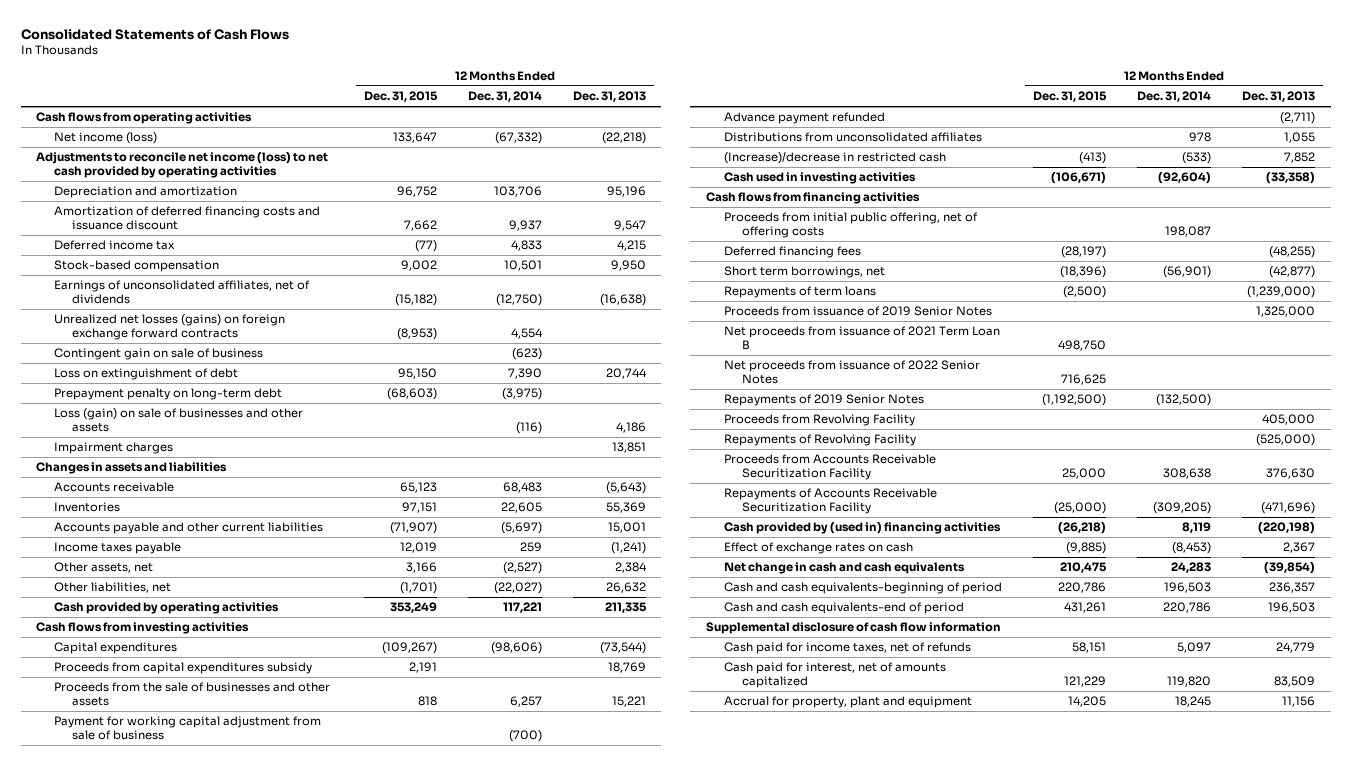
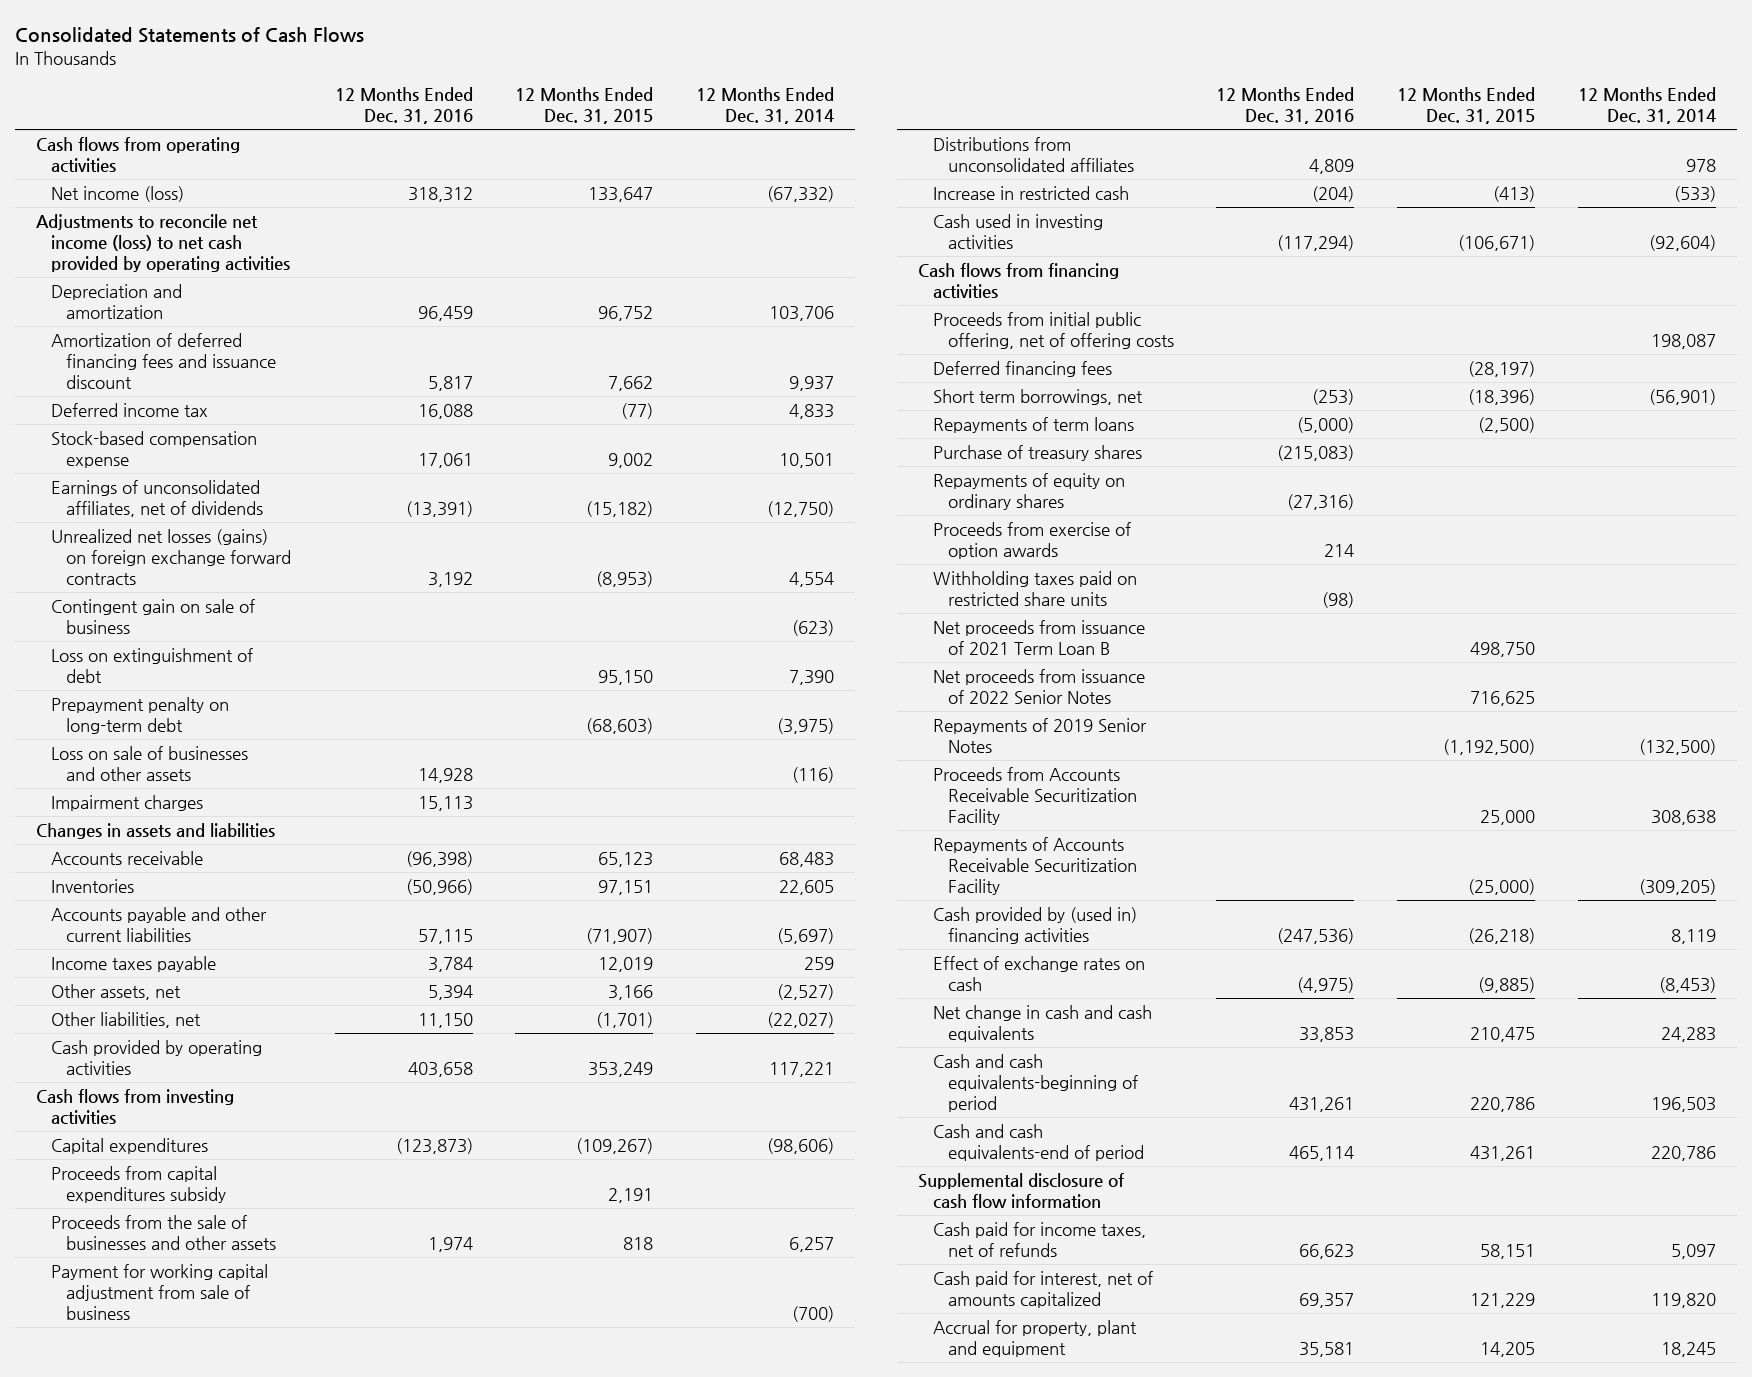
[572,91,646,103] Dec. 31, 2013 -> none
none -> [334,86,473,125] 12 Months Ended Dec. 31, 2016
[54,206,321,231] Amortization of deferred financing costs and issuance discount -> [51,332,276,389] Amortization of deferred financing fees and issuance discount
[54,260,220,273] Stock-based compensation -> [51,430,258,468] Stock-based compensation expense
[54,408,304,433] Loss (gain) on sale of businesses and other assets -> [51,745,249,781] Loss on sale of businesses and other assets
[723,112,885,125] Advance payment refunded -> none
[723,152,946,165] (Increase)/decrease in restricted cash -> [933,185,1130,200] Increase in restricted cash
[723,306,992,317] Proceeds from issuance of 2019 Senior Notes -> none
none -> [933,444,1143,461] Purchase of treasury shares
none -> [933,472,1126,510] Repayments of equity on ordinary shares
none -> [933,521,1132,559] Proceeds from exercise of option awards
none -> [933,570,1138,606] Withholding taxes paid on restricted share units
[723,414,915,427] Proceeds from Revolving Facility -> none
[723,434,916,447] Repayments of Revolving Facility -> none

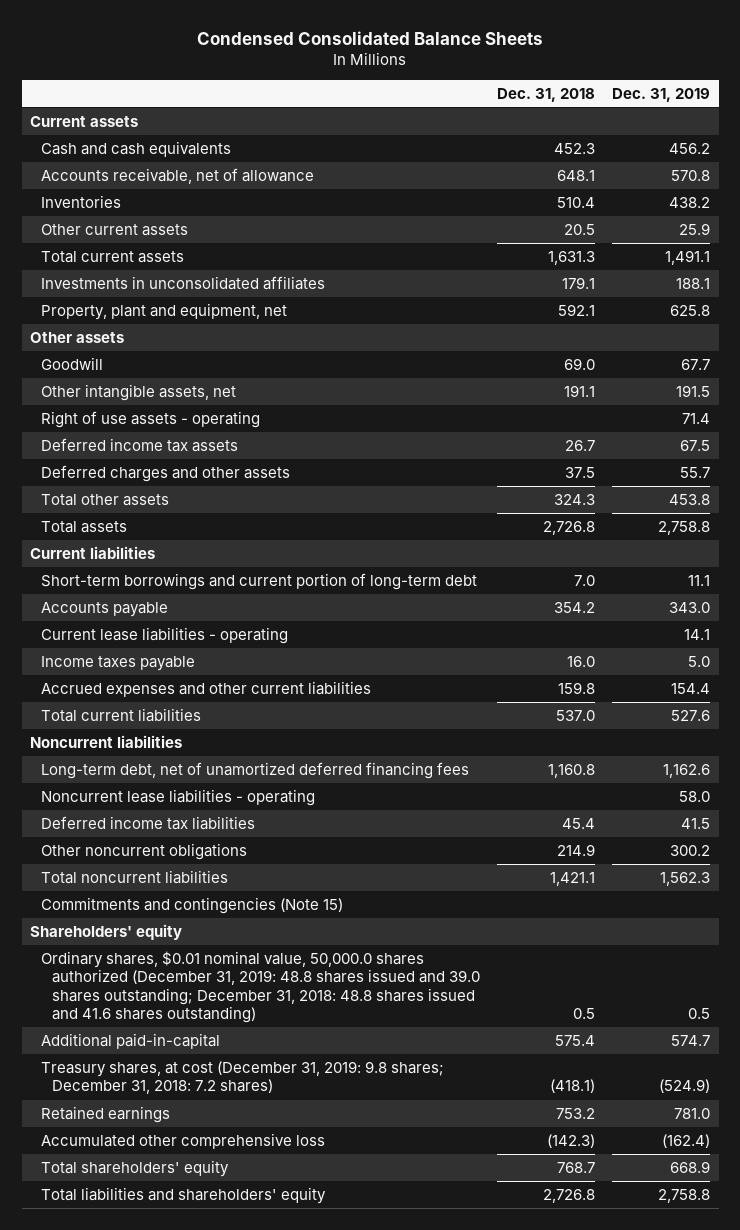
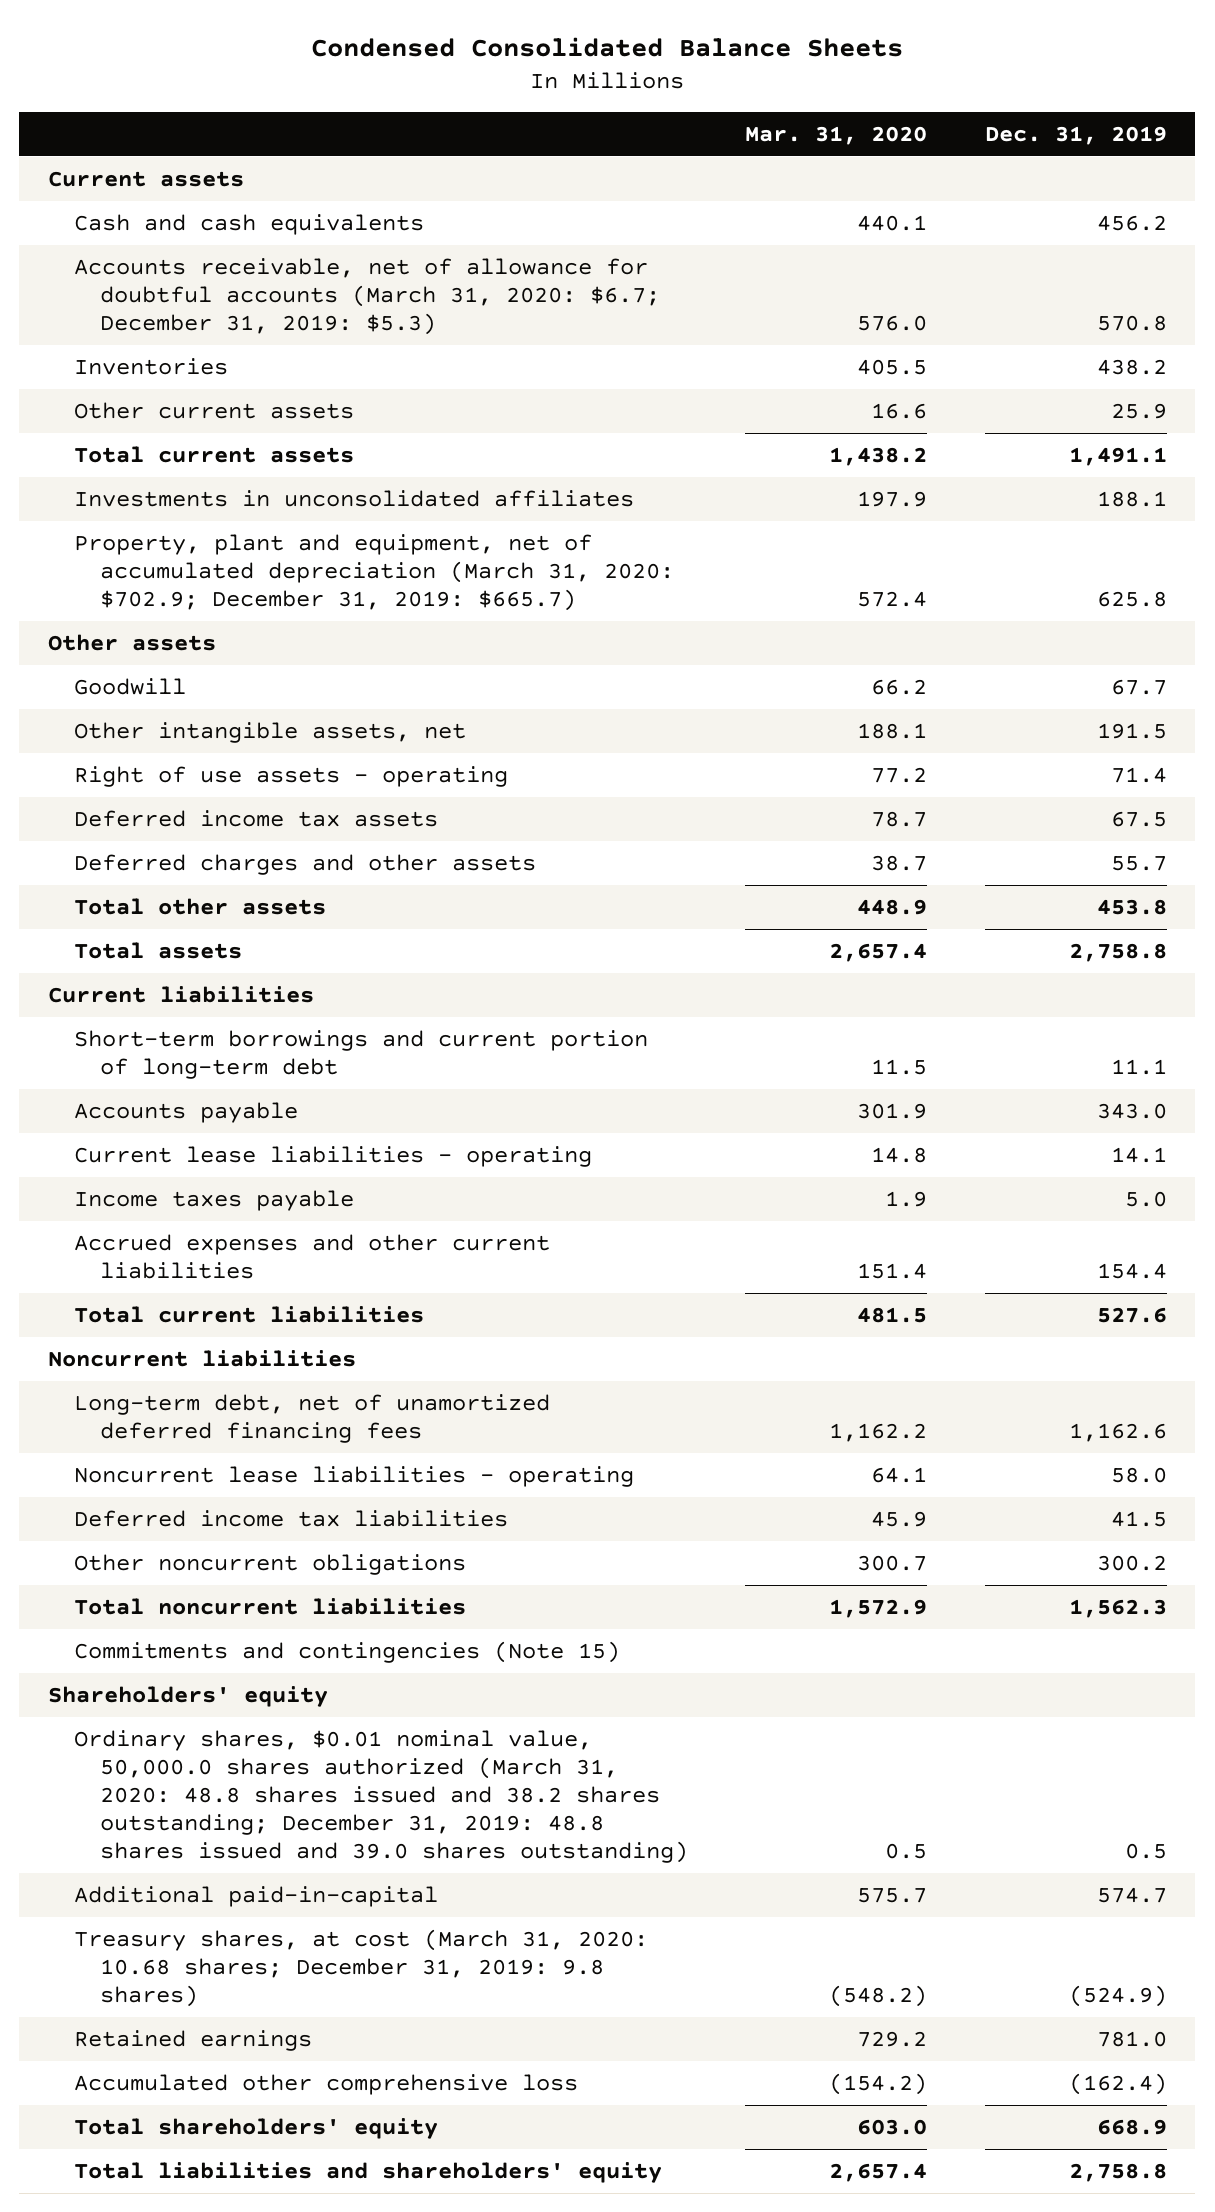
[497,87,596,102] Dec. 31, 2018 -> none
none -> [745,125,928,145] Mar. 31, 2020
[41,168,315,185] Accounts receivable, net of allowance -> [74,257,661,335] Accounts receivable, net of allowance for doubtful accounts (March 31, 2020: $6.7; December 31, 2019: $5.3)
[41,303,288,321] Property, plant and equipment, net -> [74,533,675,611] Property, plant and equipment, net of accumulated depreciation (March 31, 2020: $702.9; December 31, 2019: $665.7)
[41,951,481,1024] Ordinary shares, $0.01 nominal value, 50,000.0 shares authorized (December 31, 2019: 48.8 shares issued and 39.0 shares outstanding; December 31, 2018: 48.8 shares issued and 41.6 shares outstanding) -> [74,1729,689,1863] Ordinary shares, $0.01 nominal value, 50,000.0 shares authorized (March 31, 2020: 48.8 shares issued and 38.2 shares outstanding; December 31, 2019: 48.8 shares issued and 39.0 shares outstanding)
[41,1061,445,1095] Treasury shares, at cost (December 31, 2019: 9.8 shares; December 31, 2018: 7.2 shares) -> [74,1928,649,2007] Treasury shares, at cost (March 31, 2020: 10.68 shares; December 31, 2019: 9.8 shares)

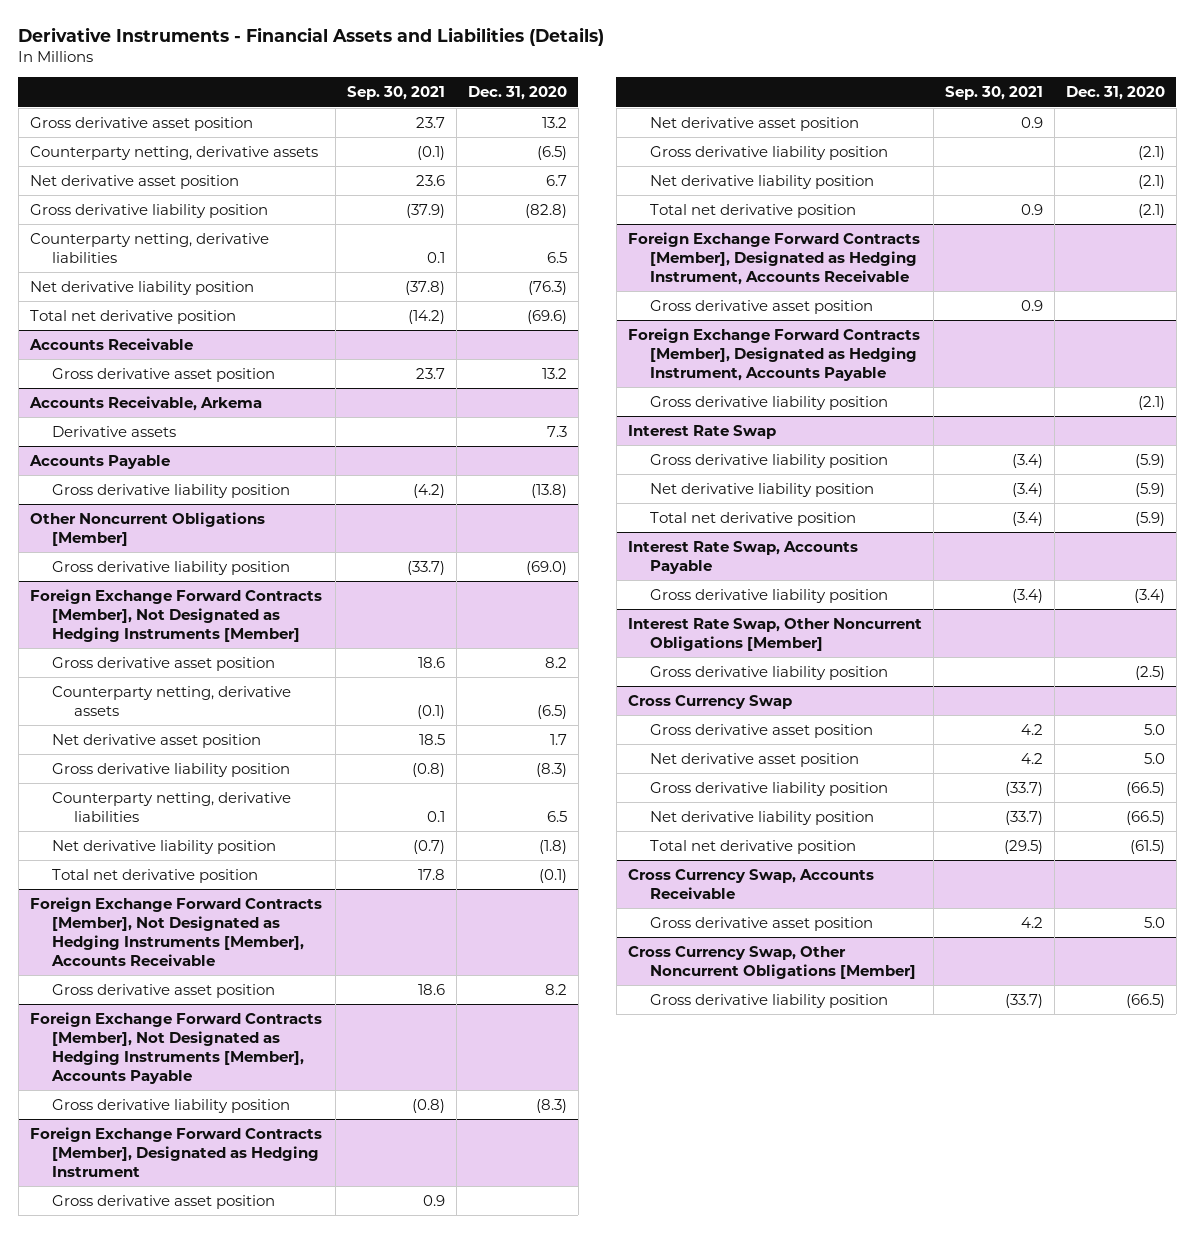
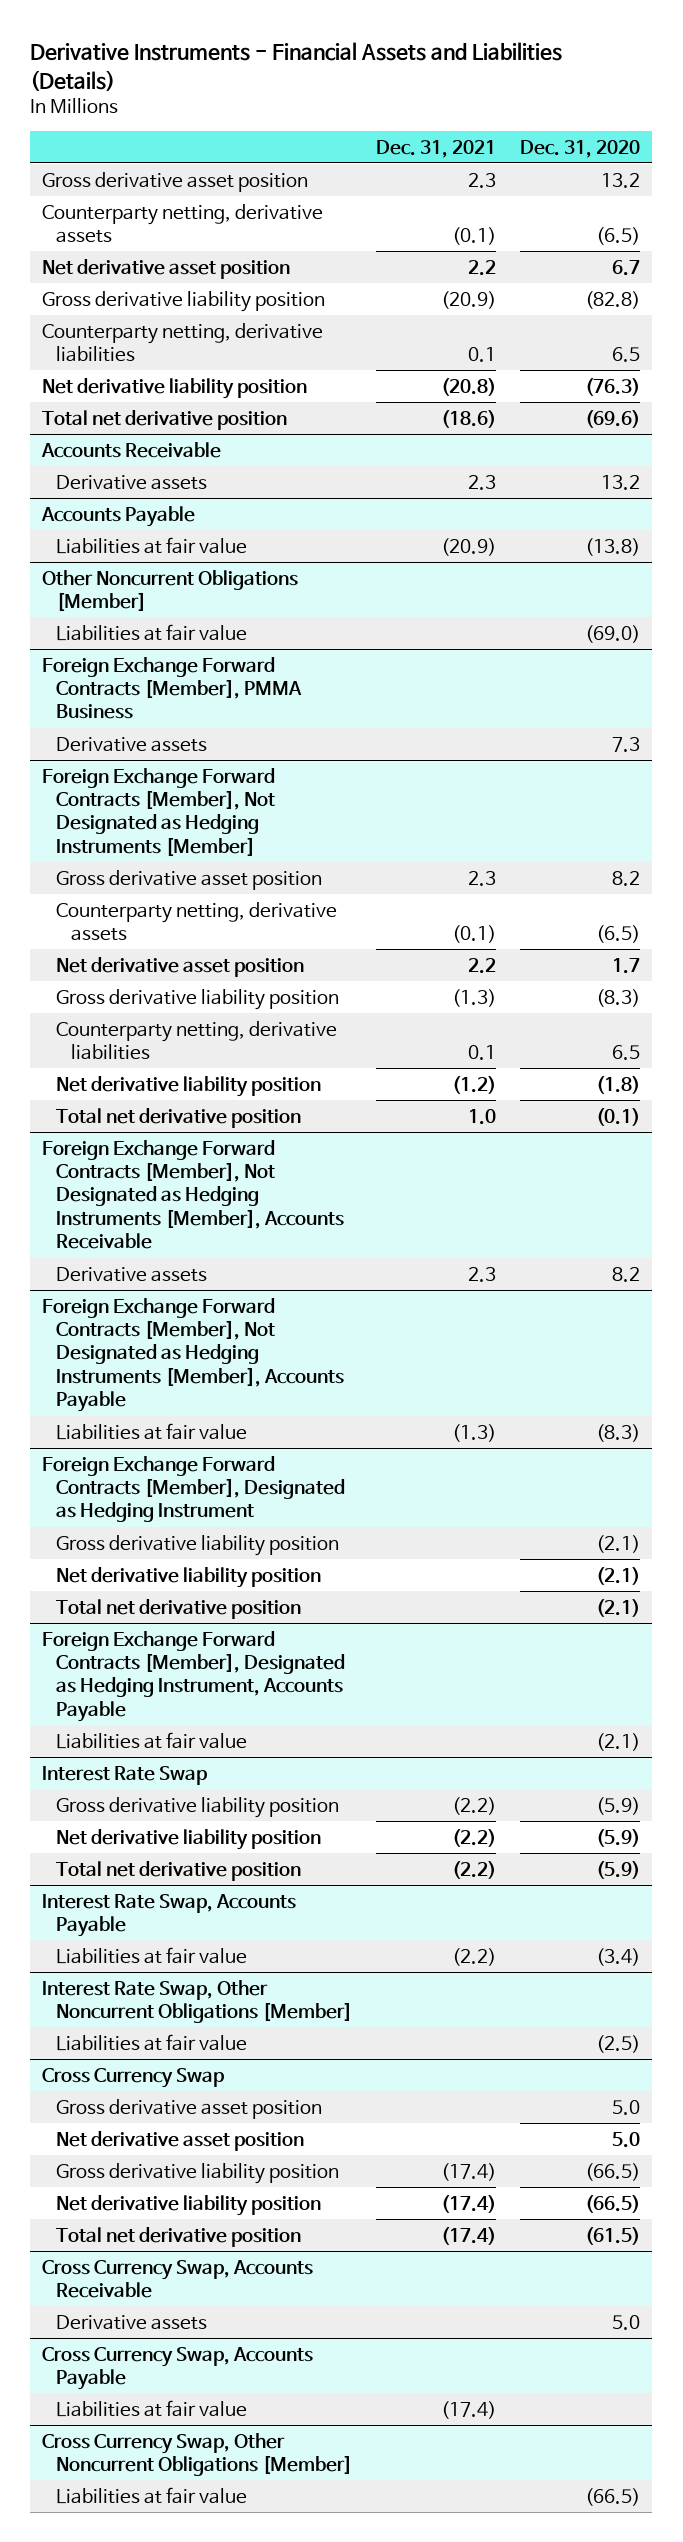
[346,86,445,101] Sep. 30, 2021 -> none
none -> [376,139,497,158] Dec. 31, 2021
[51,368,275,383] Gross derivative asset position -> none
[28,396,262,412] Accounts Receivable, Arkema -> none
[546,426,567,438] 7.3 -> [601,474,641,490] 13.2
[51,484,290,499] Gross derivative liability position -> [56,536,248,554] Liabilities at fair value
[51,561,290,576] Gross derivative liability position -> none
none -> [56,623,248,641] Liabilities at fair value
none -> [42,656,303,720] Foreign Exchange Forward Contracts [Member], PMMA Business
none -> [56,736,208,752] Derivative assets
[51,984,275,999] Gross derivative asset position -> [56,1266,208,1282] Derivative assets
[51,1099,290,1114] Gross derivative liability position -> none
none -> [56,1422,248,1440] Liabilities at fair value
[51,1195,275,1210] Gross derivative asset position -> none
[650,117,860,132] Net derivative asset position -> none
[627,232,920,286] Foreign Exchange Forward Contracts [Member], Designated as Hedging Instrument, Accounts Receivable -> none
[650,300,874,315] Gross derivative asset position -> none
[650,396,889,411] Gross derivative liability position -> none
none -> [56,1731,248,1749] Liabilities at fair value
[650,589,889,604] Gross derivative liability position -> none
none -> [56,1946,248,1964] Liabilities at fair value
[650,666,889,681] Gross derivative liability position -> none
none -> [56,2033,248,2051] Liabilities at fair value
[650,917,874,932] Gross derivative asset position -> [56,2314,208,2330] Derivative assets
none -> [42,2346,314,2391] Cross Currency Swap, Accounts Payable
none -> [56,2399,248,2417] Liabilities at fair value
[650,994,889,1009] Gross derivative liability position -> [56,2486,248,2504] Liabilities at fair value

